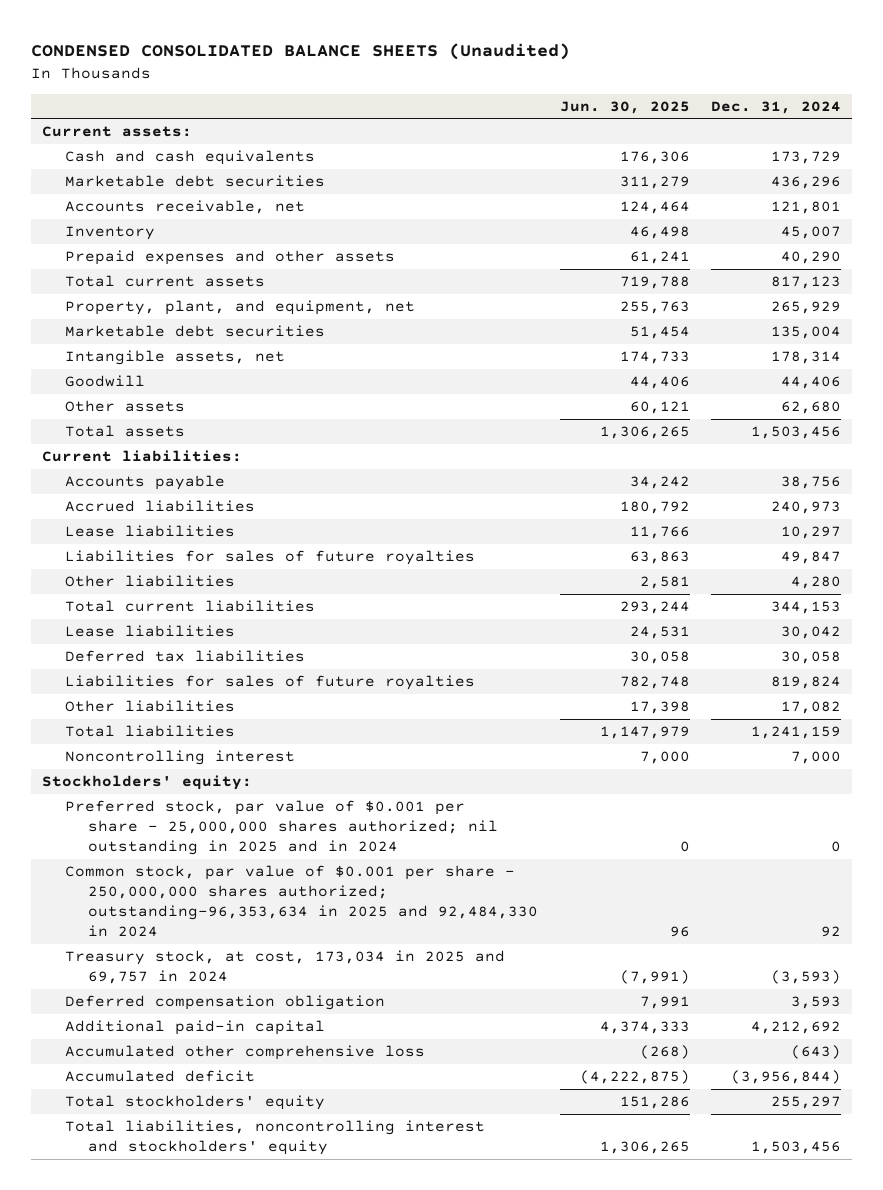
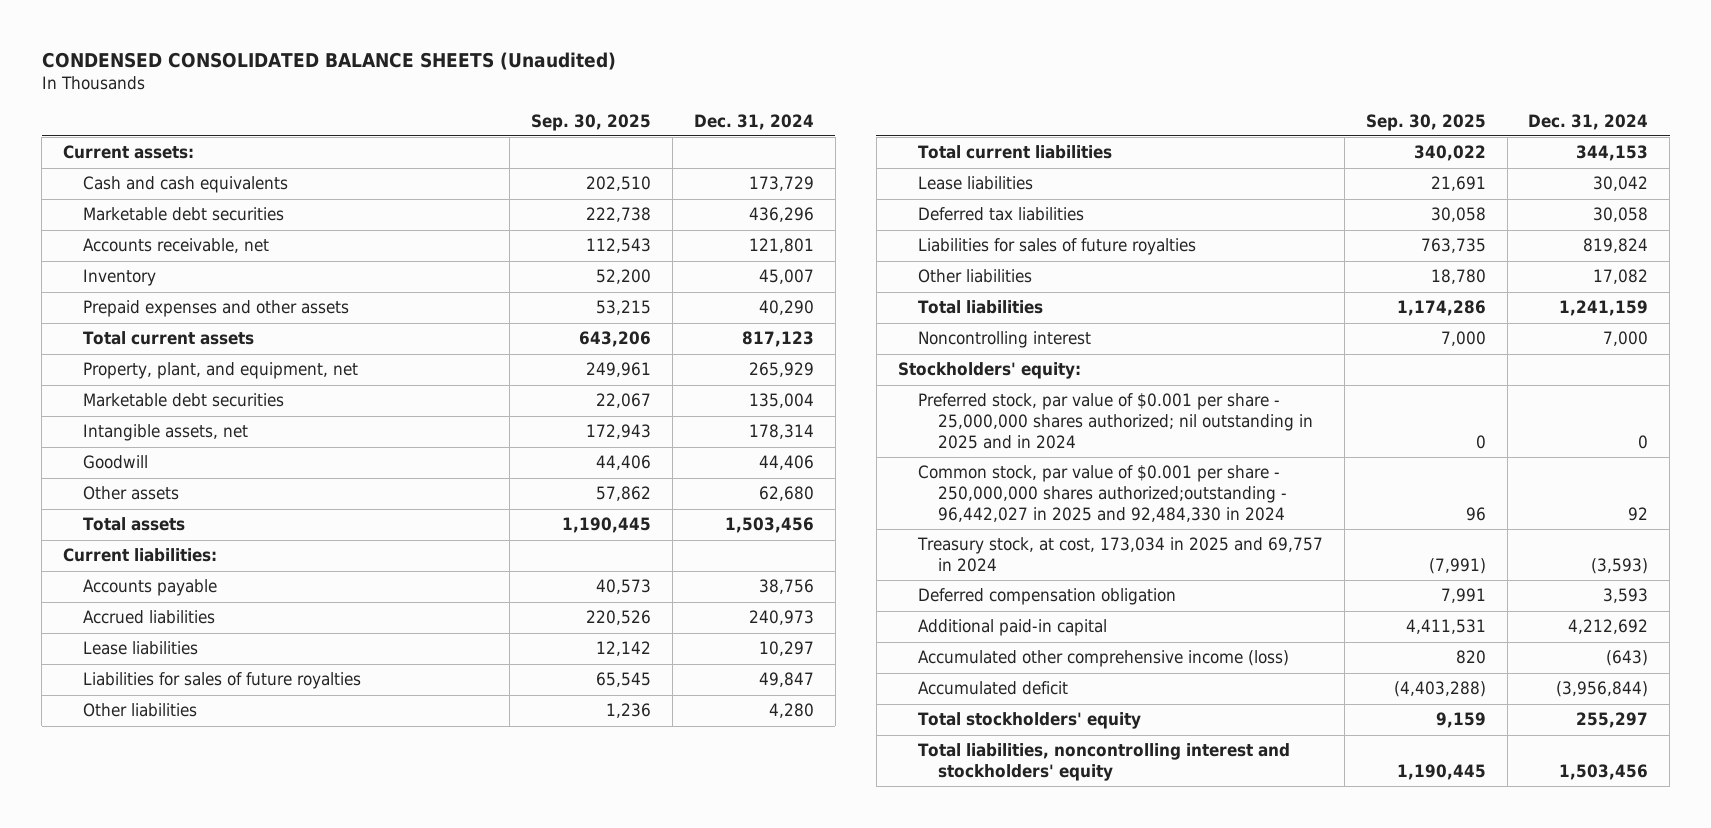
[559,100,690,114] Jun. 30, 2025 -> none
none -> [531,113,652,131] Sep. 30, 2025
[64,865,538,938] Common stock, par value of $0.001 per share - 250,000,000 shares authorized; outstanding-96,353,634 in 2025 and 92,484,330 in 2024 -> [917,465,1288,522] Common stock, par value of $0.001 per share - 250,000,000 shares authorized;outstanding - 96,442,027 in 2025 and 92,484,330 in 2024
[64,1045,425,1061] Accumulated other comprehensive loss -> [917,650,1289,668] Accumulated other comprehensive income (loss)

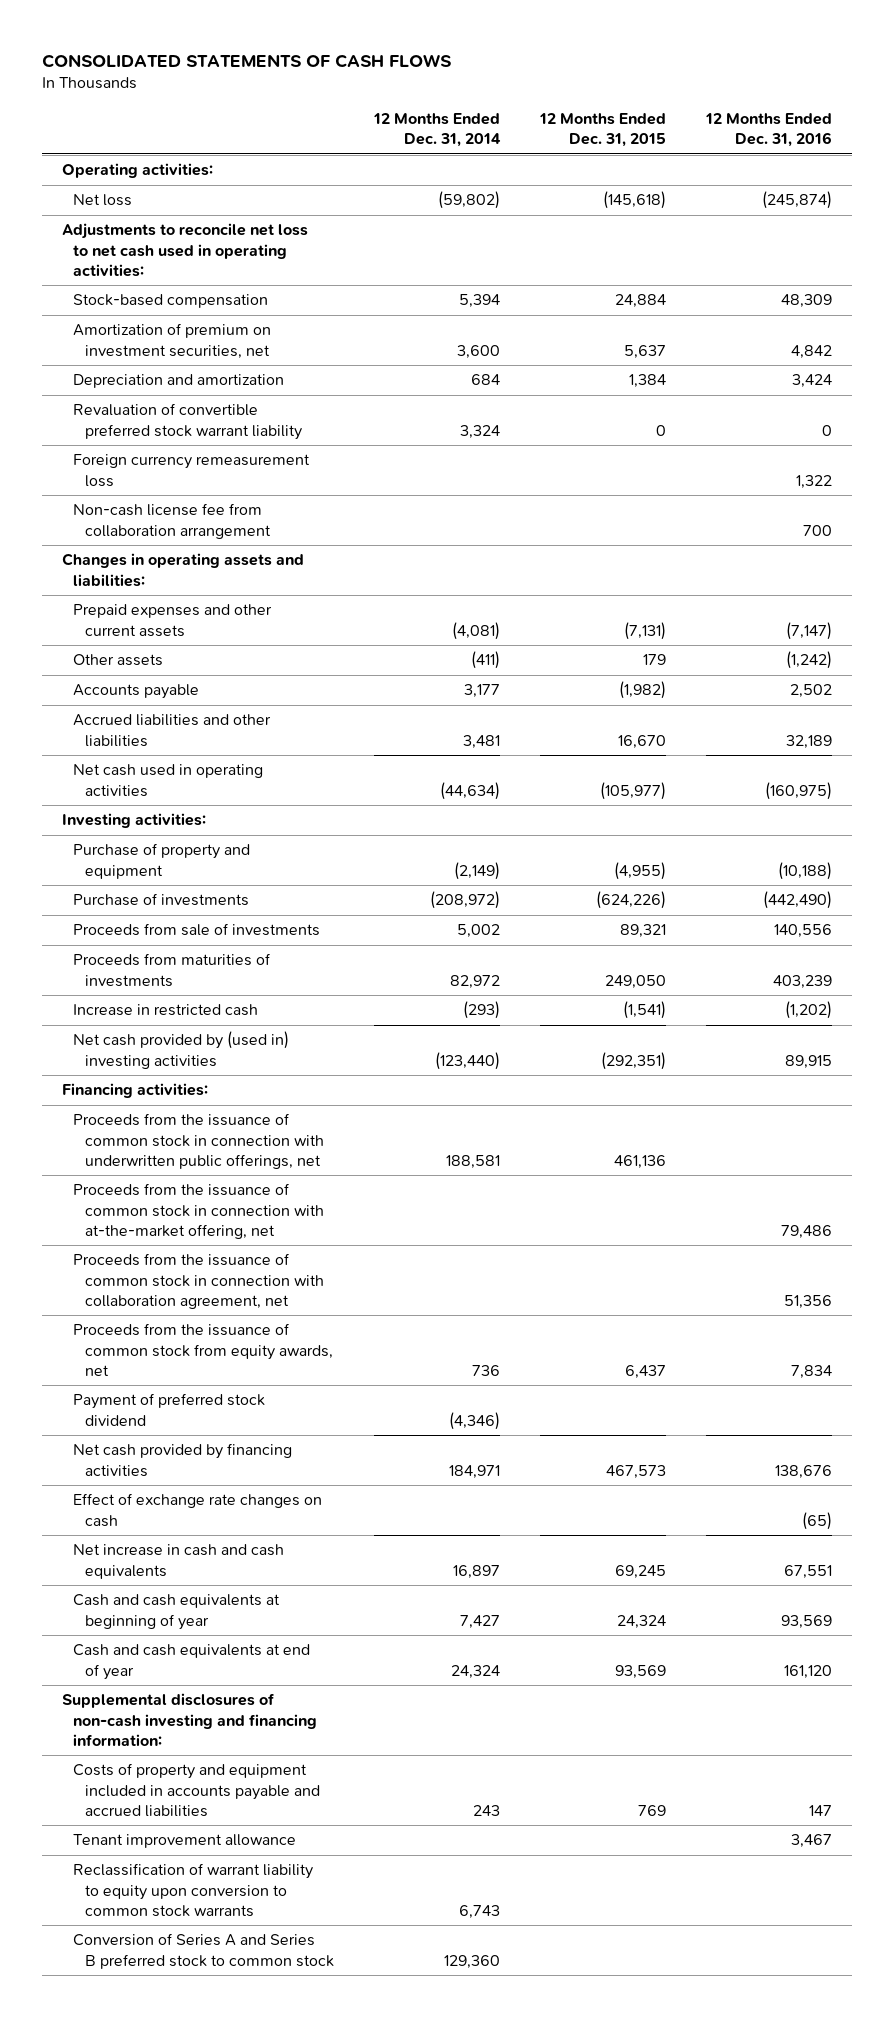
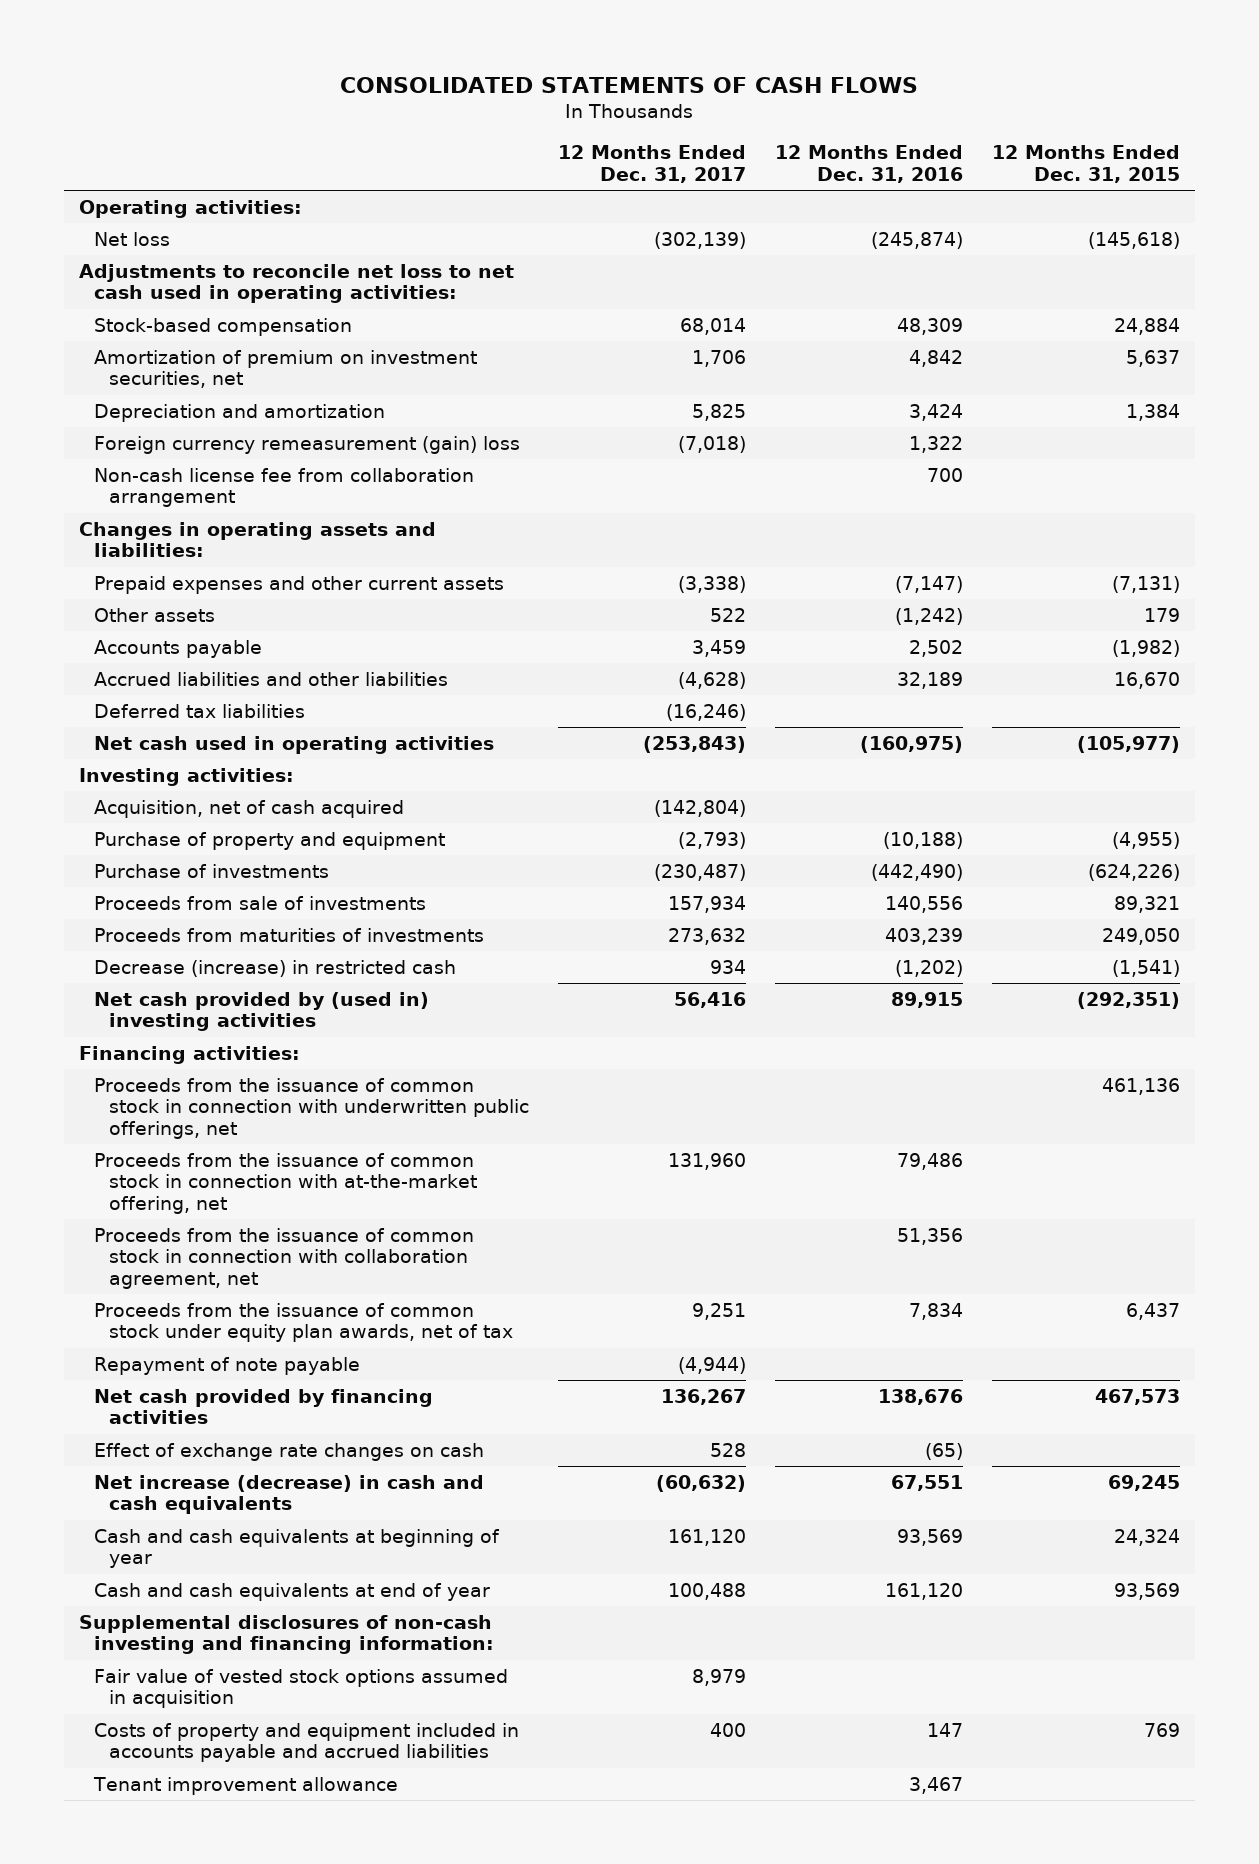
[372,113,501,148] 12 Months Ended Dec. 31, 2014 -> none
none -> [557,145,746,183] 12 Months Ended Dec. 31, 2017
[73,403,302,440] Revaluation of convertible preferred stock warrant liability -> none
[73,454,311,487] Foreign currency remeasurement loss -> [93,435,520,454] Foreign currency remeasurement (gain) loss
none -> [93,703,305,718] Deferred tax liabilities
none -> [93,799,404,818] Acquisition, net of cash acquired
[73,1004,259,1017] Increase in restricted cash -> [93,959,456,977] Decrease (increase) in restricted cash
[73,1393,266,1426] Payment of preferred stock dividend -> none
[73,1323,333,1376] Proceeds from the issuance of common stock from equity awards, net -> [93,1302,513,1343] Proceeds from the issuance of common stock under equity plan awards, net of tax
none -> [93,1356,360,1375] Repayment of note payable
[73,1544,285,1579] Net increase in cash and cash equivalents -> [93,1474,484,1515] Net increase (decrease) in cash and cash equivalents
none -> [93,1668,508,1709] Fair value of vested stock options assumed in acquisition
[73,1863,314,1917] Reclassification of warrant liability to equity upon conversion to common stock warrants -> none
[73,1933,334,1969] Conversion of Series A and Series B preferred stock to common stock -> none

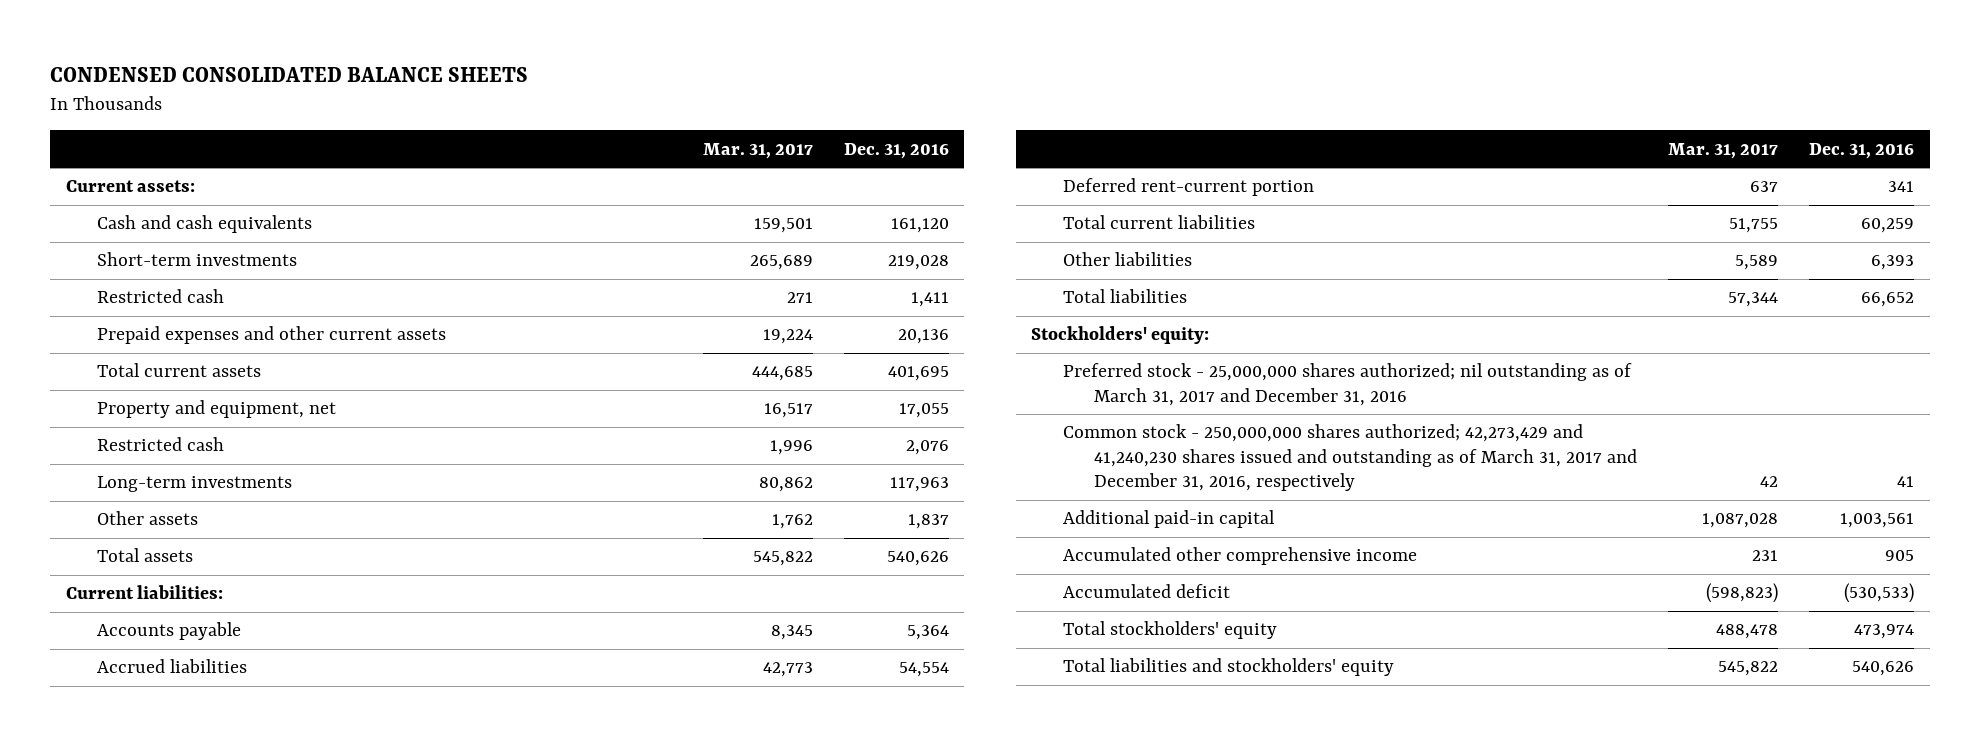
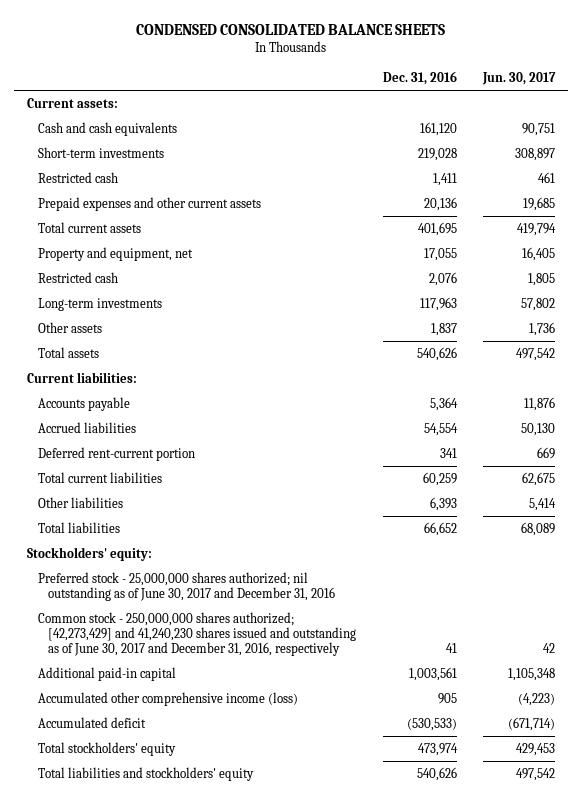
[702,142,813,159] Mar. 31, 2017 -> none
none -> [481,72,556,86] Jun. 30, 2017
[1062,363,1632,406] Preferred stock - 25,000,000 shares authorized; nil outstanding as of March 31, 2017 and December 31, 2016 -> [37,571,336,602] Preferred stock - 25,000,000 shares authorized; nil outstanding as of June 30, 2017 and December 31, 2016
[1062,424,1638,491] Common stock - 250,000,000 shares authorized; 42,273,429 and 41,240,230 shares issued and outstanding as of March 31, 2017 and December 31, 2016, respectively -> [37,611,357,657] Common stock - 250,000,000 shares authorized; [42,273,429] and 41,240,230 shares issued and outstanding as of June 30, 2017 and December 31, 2016, respectively
[1062,547,1417,566] Accumulated other comprehensive income -> [37,691,298,706] Accumulated other comprehensive income (loss)

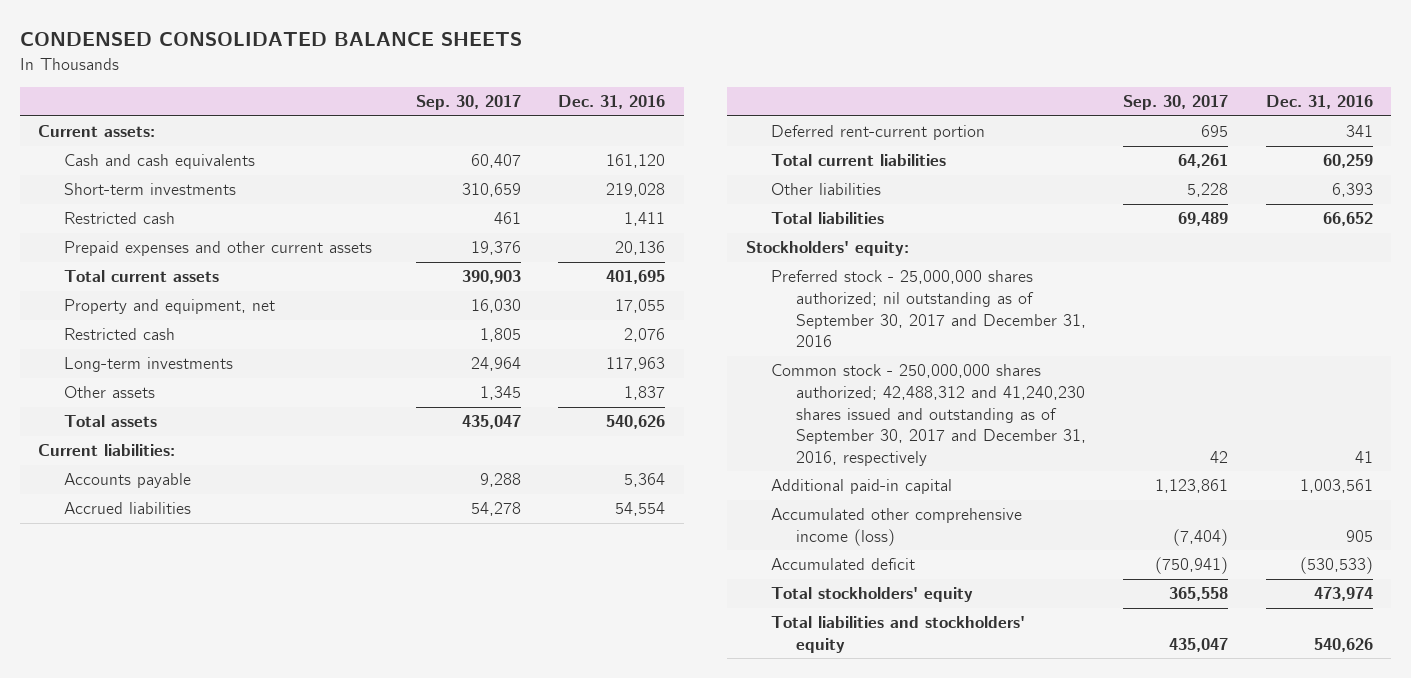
[481,72,556,86] Jun. 30, 2017 -> none
none -> [416,95,522,111] Sep. 30, 2017
[37,571,336,602] Preferred stock - 25,000,000 shares authorized; nil outstanding as of June 30, 2017 and December 31, 2016 -> [770,270,1087,348] Preferred stock - 25,000,000 shares authorized; nil outstanding as of September 30, 2017 and December 31, 2016
[37,611,357,657] Common stock - 250,000,000 shares authorized; [42,273,429] and 41,240,230 shares issued and outstanding as of June 30, 2017 and December 31, 2016, respectively -> [770,364,1087,466] Common stock - 250,000,000 shares authorized; 42,488,312 and 41,240,230 shares issued and outstanding as of September 30, 2017 and December 31, 2016, respectively

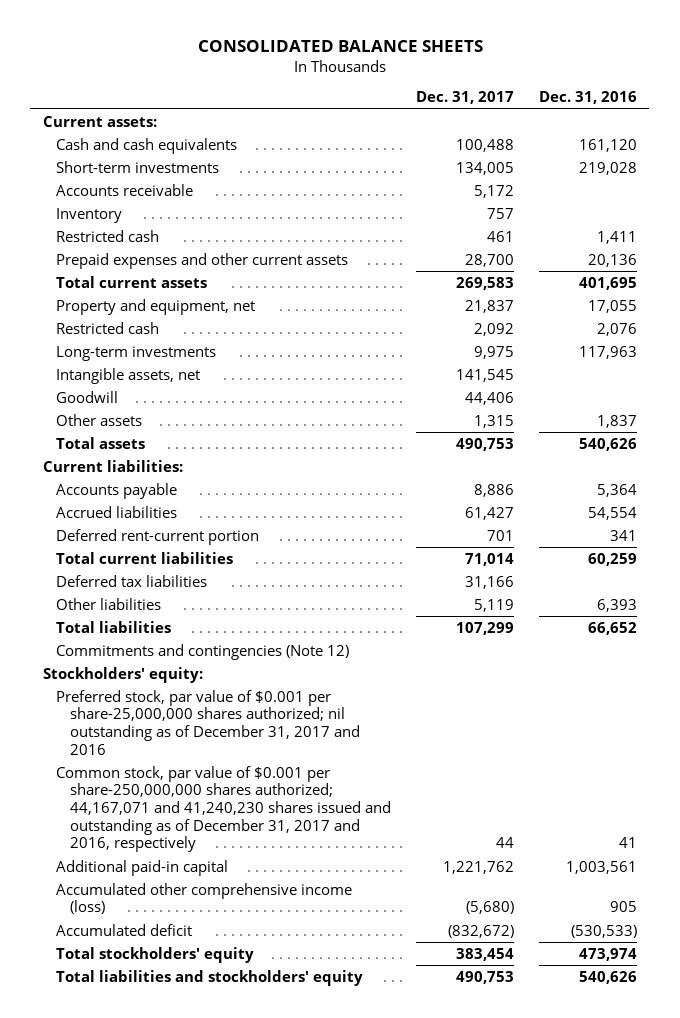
[19,32,522,47] CONDENSED CONSOLIDATED BALANCE SHEETS -> [197,40,483,53] CONSOLIDATED BALANCE SHEETS
[416,95,522,111] Sep. 30, 2017 -> none
none -> [415,91,514,105] Dec. 31, 2017
none -> [56,183,194,196] Accounts receivable
none -> [56,207,123,223] Inventory
none -> [56,367,201,384] Intangible assets, net
none -> [56,390,119,403] Goodwill
none -> [56,574,208,587] Deferred tax liabilities
none -> [56,643,350,660] Commitments and contingencies (Note 12)
[770,270,1087,348] Preferred stock - 25,000,000 shares authorized; nil outstanding as of September 30, 2017 and December 31, 2016 -> [56,689,360,755] Preferred stock, par value of $0.001 per share-25,000,000 shares authorized; nil outstanding as of December 31, 2017 and 2016
[770,364,1087,466] Common stock - 250,000,000 shares authorized; 42,488,312 and 41,240,230 shares issued and outstanding as of September 30, 2017 and December 31, 2016, respectively -> [56,765,391,853] Common stock, par value of $0.001 per share-250,000,000 shares authorized; 44,167,071 and 41,240,230 shares issued and outstanding as of December 31, 2017 and 2016, respectively

